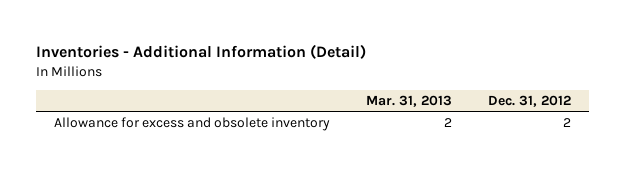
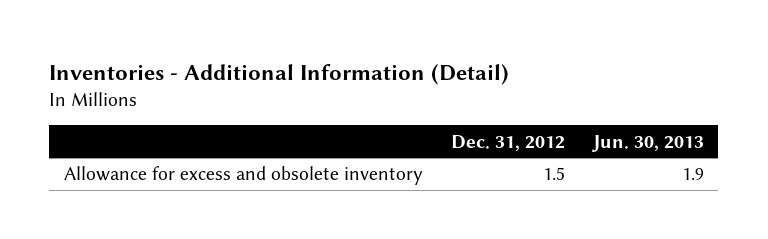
[366,94,453,107] Mar. 31, 2013 -> none
none -> [592,134,705,152] Jun. 30, 2013
[563,118,572,128] 2 -> [542,167,565,181] 1.5

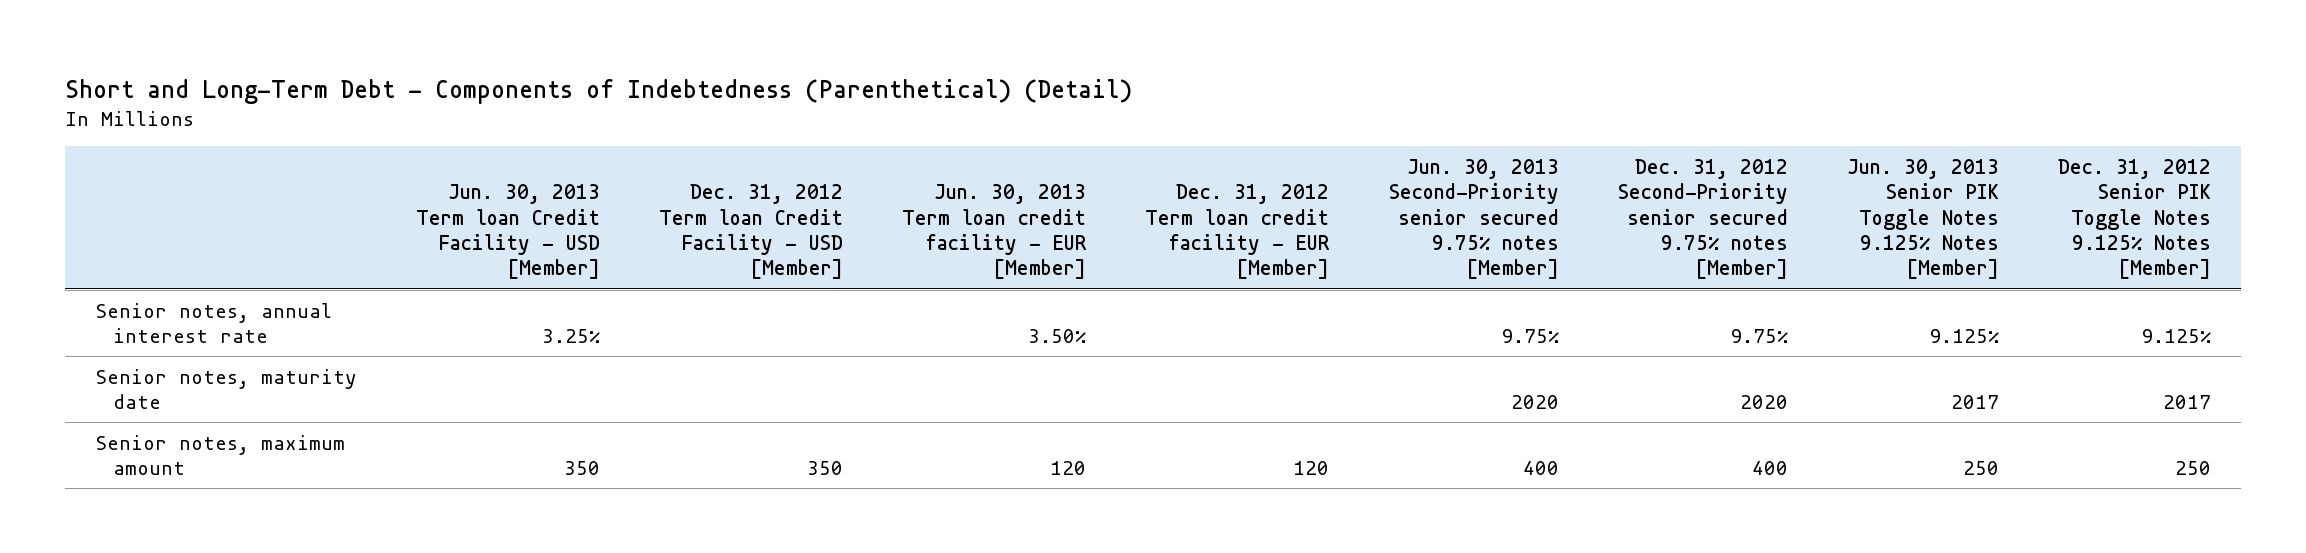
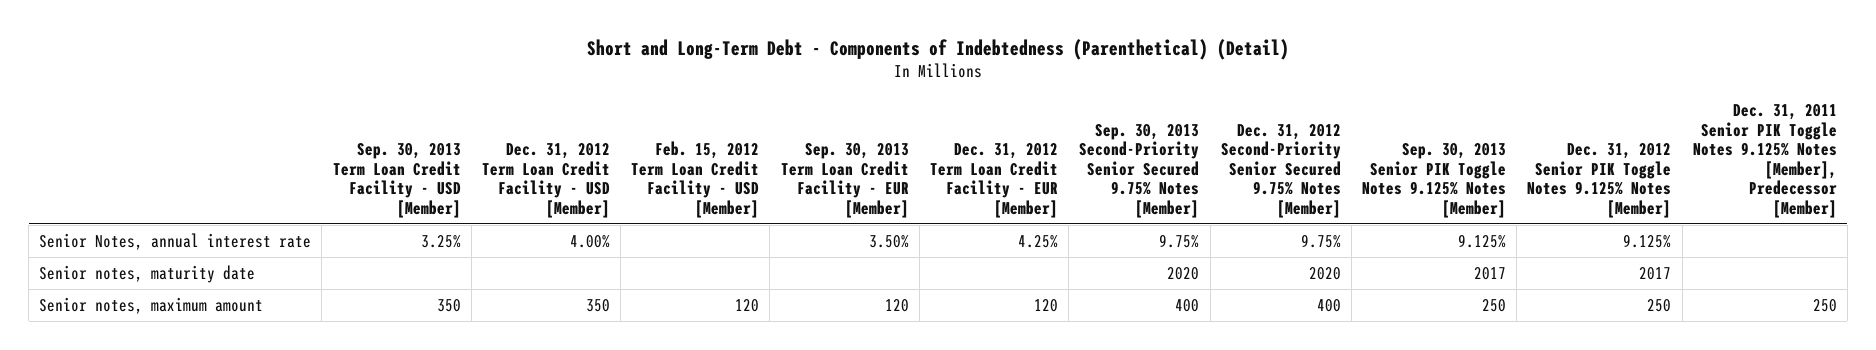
[416,184,601,280] Jun. 30, 2013 Term loan Credit Facility - USD [Member] -> none
[659,184,844,280] Dec. 31, 2012 Term loan Credit Facility - USD [Member] -> none
[902,184,1088,280] Jun. 30, 2013 Term loan credit facility - EUR [Member] -> none
[1145,184,1331,280] Dec. 31, 2012 Term loan credit facility - EUR [Member] -> none
[1388,158,1559,280] Jun. 30, 2013 Second-Priority senior secured 9.75% notes [Member] -> none
[1617,158,1788,280] Dec. 31, 2012 Second-Priority senior secured 9.75% notes [Member] -> none
[1846,158,1999,280] Jun. 30, 2013 Senior PIK Toggle Notes 9.125% Notes [Member] -> none
none -> [332,143,461,218] Sep. 30, 2013 Term Loan Credit Facility - USD [Member]
none -> [481,143,610,218] Dec. 31, 2012 Term Loan Credit Facility - USD [Member]
none -> [631,141,760,218] Feb. 15, 2012 Term Loan Credit Facility - USD [Member]
none -> [780,143,909,218] Sep. 30, 2013 Term Loan Credit Facility - EUR [Member]
none -> [929,143,1058,218] Dec. 31, 2012 Term Loan Credit Facility - EUR [Member]
none -> [1079,123,1200,218] Sep. 30, 2013 Second-Priority Senior Secured 9.75% Notes [Member]
none -> [1220,123,1341,218] Dec. 31, 2012 Second-Priority Senior Secured 9.75% Notes [Member]
none -> [1362,143,1507,218] Sep. 30, 2013 Senior PIK Toggle Notes 9.125% Notes [Member]
none -> [1692,104,1837,218] Dec. 31, 2011 Senior PIK Toggle Notes 9.125% Notes [Member], Predecessor [Member]
[94,302,332,343] Senior notes, annual interest rate -> [39,232,312,250] Senior Notes, annual interest rate

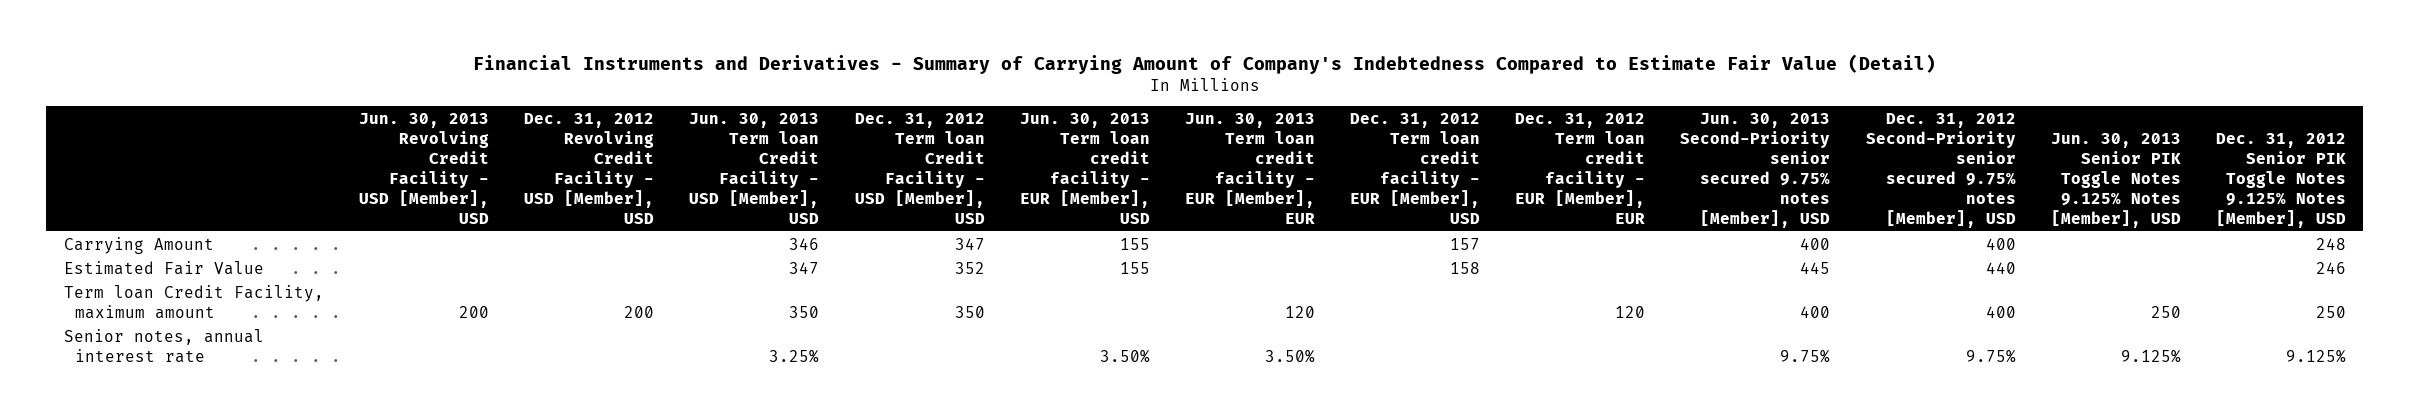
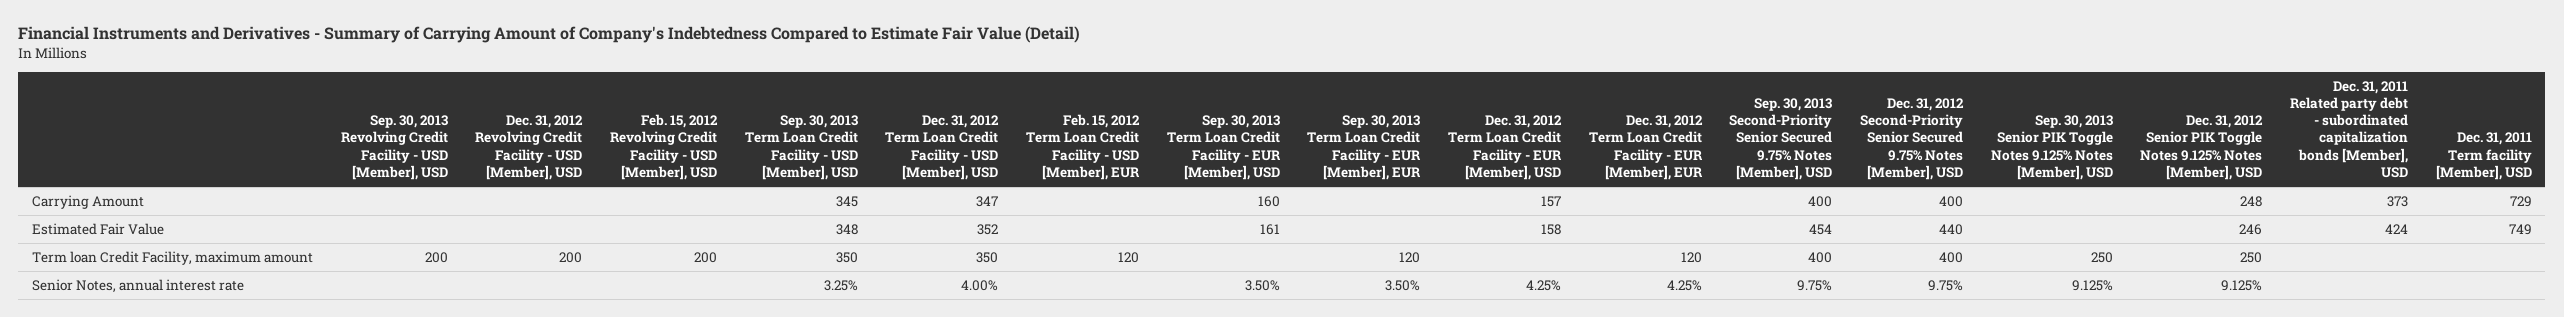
[358,113,489,225] Jun. 30, 2013 Revolving Credit Facility - USD [Member], USD -> none
[689,113,820,225] Jun. 30, 2013 Term loan Credit Facility - USD [Member], USD -> none
[854,113,985,225] Dec. 31, 2012 Term loan Credit Facility - USD [Member], USD -> none
[1019,113,1150,225] Jun. 30, 2013 Term loan credit facility - EUR [Member], USD -> none
[1184,113,1315,225] Jun. 30, 2013 Term loan credit facility - EUR [Member], EUR -> none
[1350,113,1481,225] Dec. 31, 2012 Term loan credit facility - EUR [Member], USD -> none
[1515,113,1646,225] Dec. 31, 2012 Term loan credit facility - EUR [Member], EUR -> none
[1680,113,1831,229] Jun. 30, 2013 Second-Priority senior secured 9.75% notes [Member], USD -> none
[1865,113,2016,229] Dec. 31, 2012 Second-Priority senior secured 9.75% notes [Member], USD -> none
[2050,133,2181,229] Jun. 30, 2013 Senior PIK Toggle Notes 9.125% Notes [Member], USD -> none
none -> [340,115,448,180] Sep. 30, 2013 Revolving Credit Facility - USD [Member], USD
none -> [609,114,718,180] Feb. 15, 2012 Revolving Credit Facility - USD [Member], USD
none -> [744,115,858,180] Sep. 30, 2013 Term Loan Credit Facility - USD [Member], USD
none -> [885,115,1000,180] Dec. 31, 2012 Term Loan Credit Facility - USD [Member], USD
none -> [1025,114,1140,180] Feb. 15, 2012 Term Loan Credit Facility - USD [Member], EUR
none -> [1166,115,1281,180] Sep. 30, 2013 Term Loan Credit Facility - EUR [Member], USD
none -> [1307,115,1422,180] Sep. 30, 2013 Term Loan Credit Facility - EUR [Member], EUR
none -> [1447,115,1562,180] Dec. 31, 2012 Term Loan Credit Facility - EUR [Member], USD
none -> [1588,115,1703,180] Dec. 31, 2012 Term Loan Credit Facility - EUR [Member], EUR
none -> [1729,97,1833,180] Sep. 30, 2013 Second-Priority Senior Secured 9.75% Notes [Member], USD
none -> [1859,97,1964,180] Dec. 31, 2012 Second-Priority Senior Secured 9.75% Notes [Member], USD
none -> [1990,115,2113,180] Sep. 30, 2013 Senior PIK Toggle Notes 9.125% Notes [Member], USD
none -> [2289,80,2408,178] Dec. 31, 2011 Related party debt - subordinated capitalization bonds [Member], USD
none -> [2435,132,2532,180] Dec. 31, 2011 Term facility [Member], USD
[63,328,264,363] Senior notes, annual interest rate -> [31,278,244,293] Senior Notes, annual interest rate

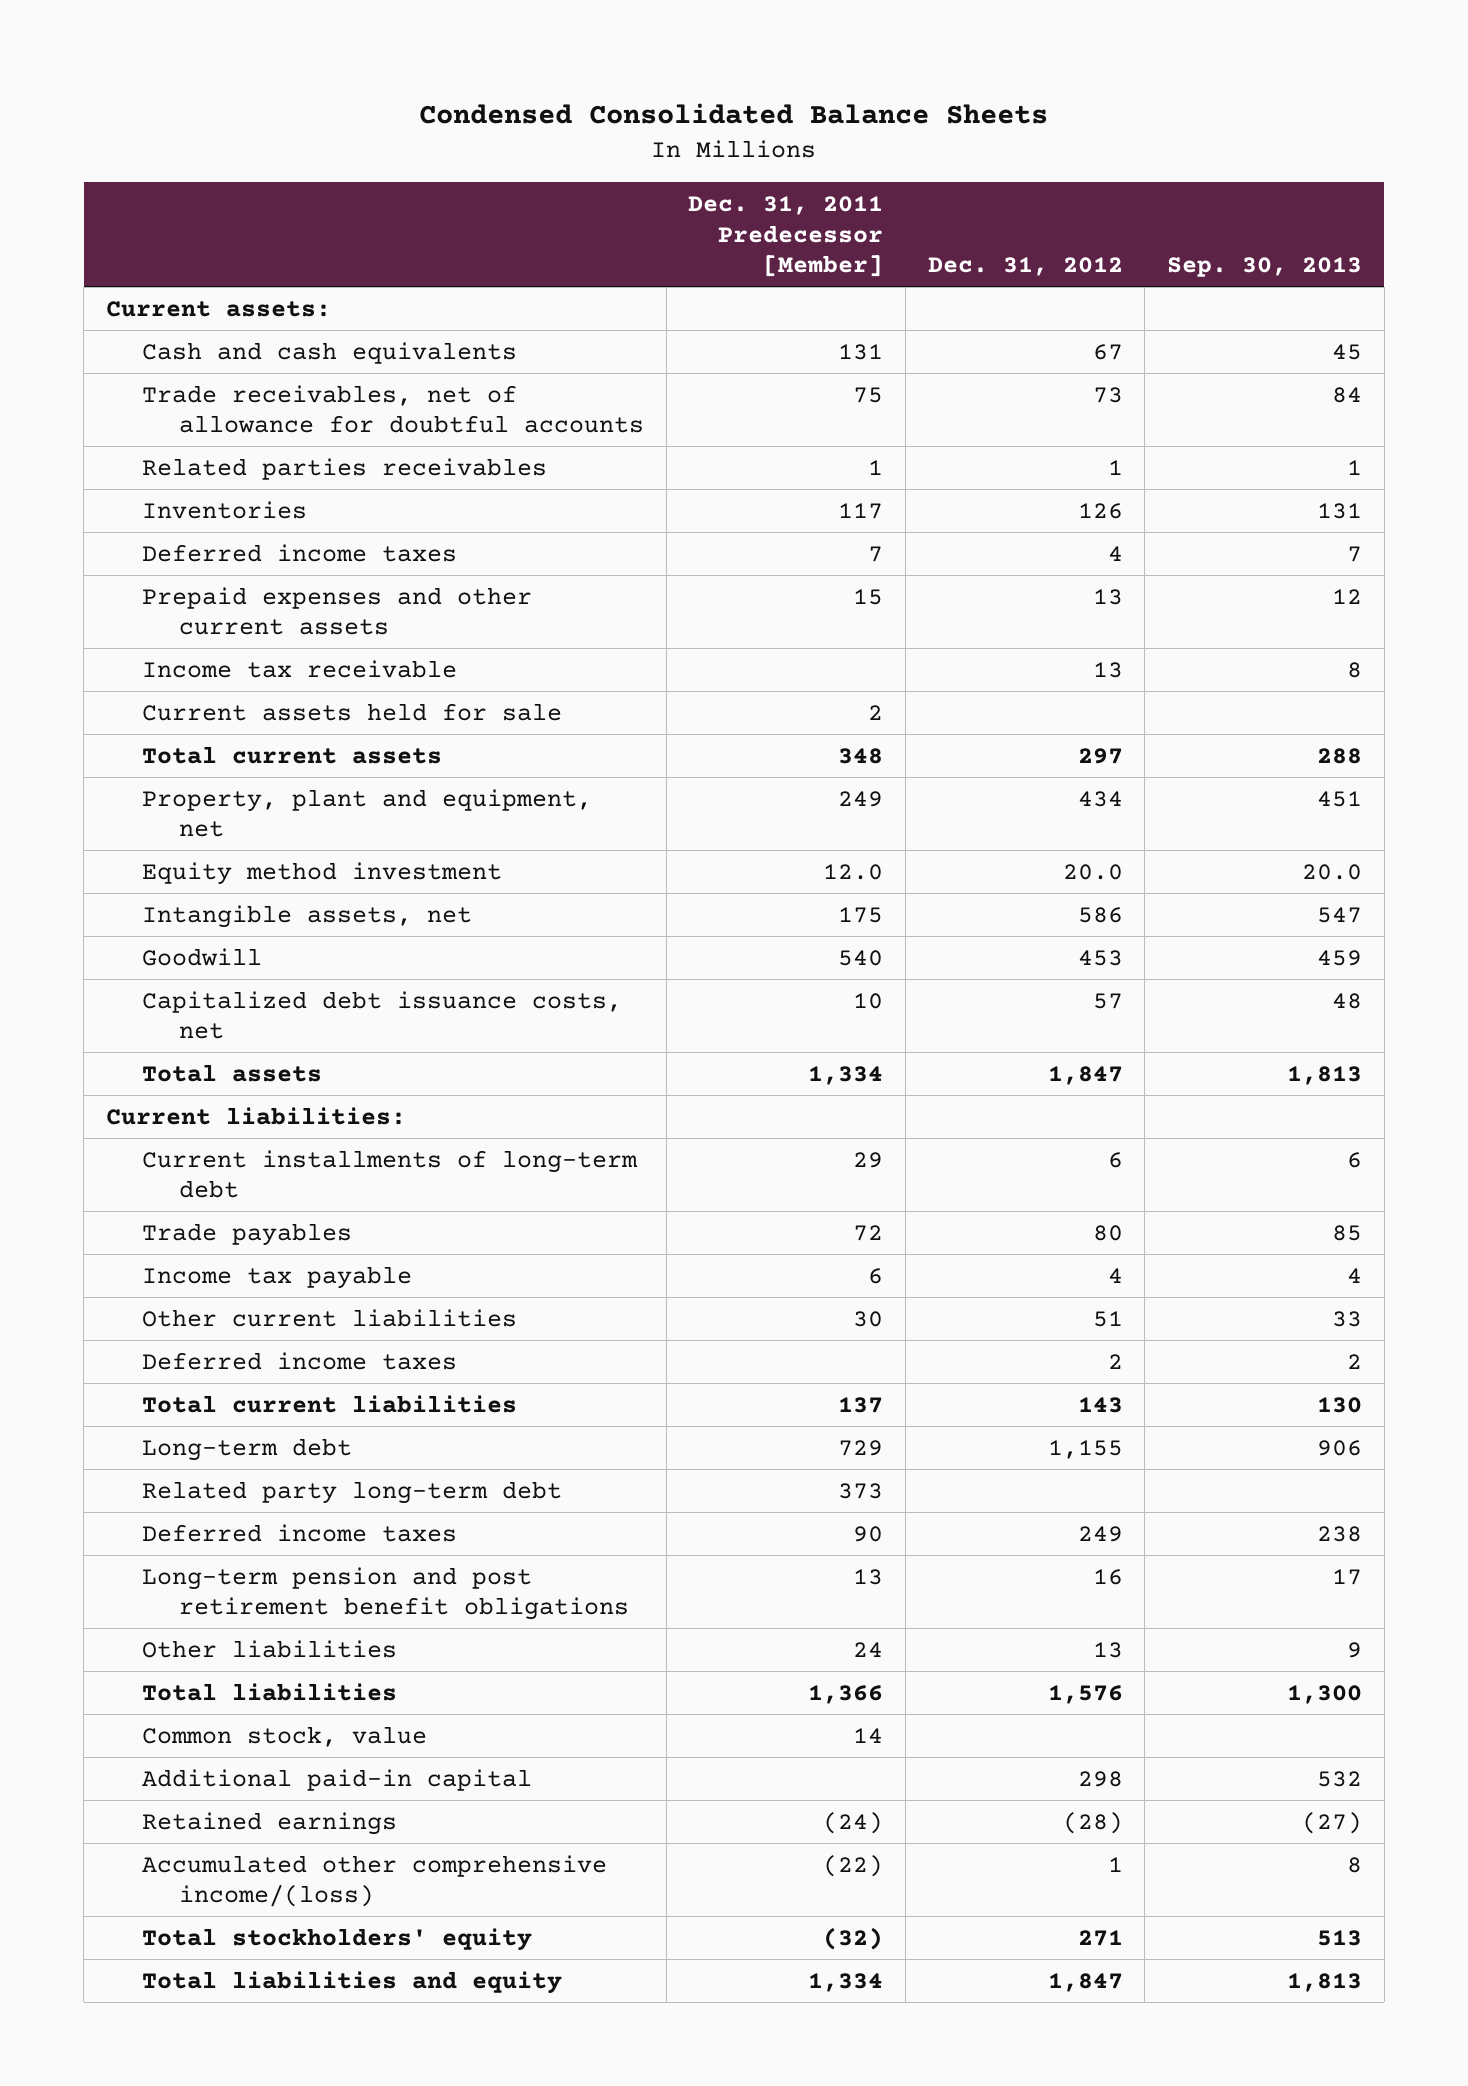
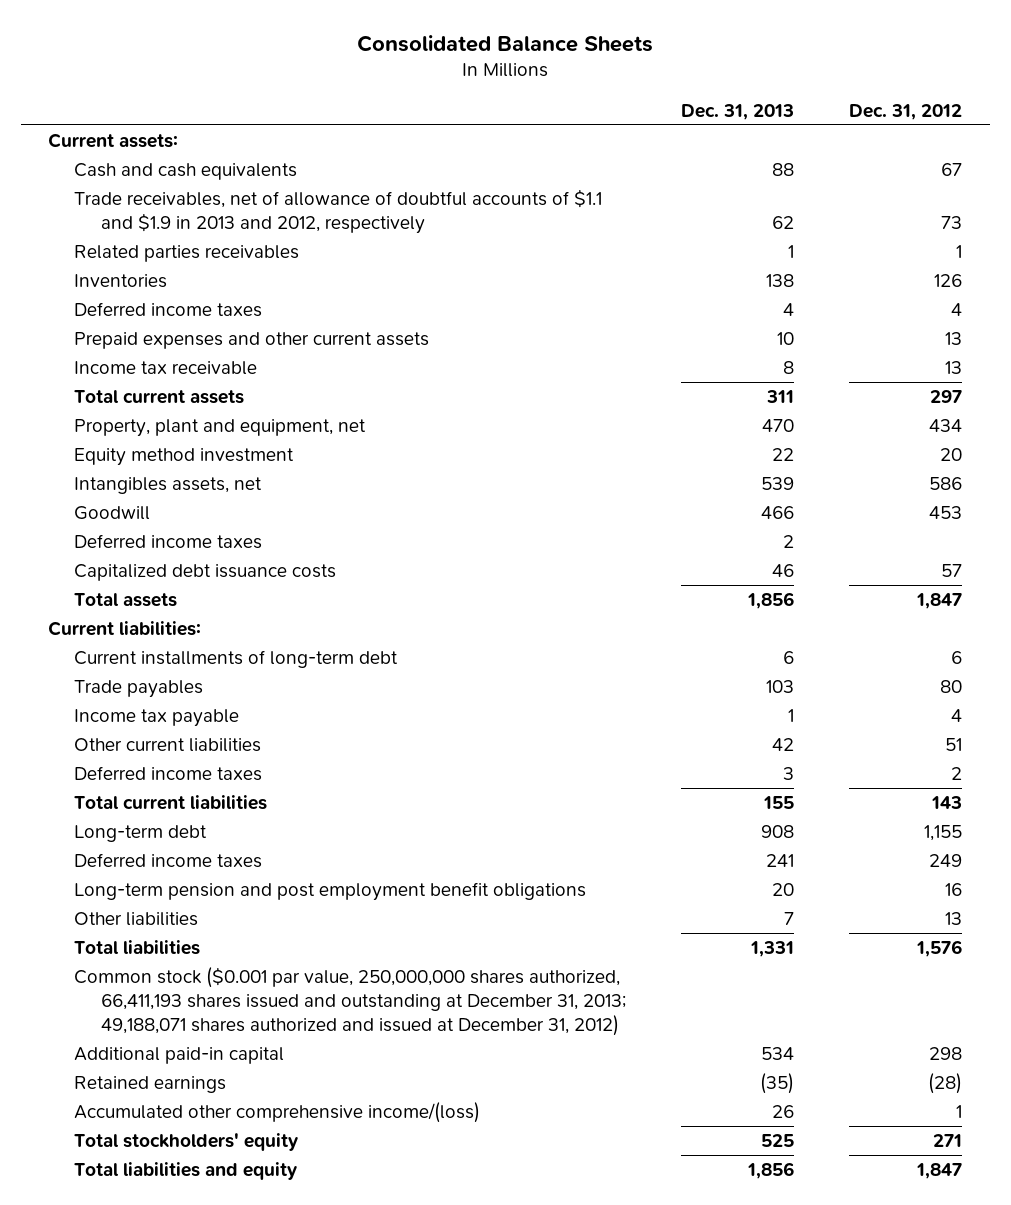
[418,102,1048,124] Condensed Consolidated Balance Sheets -> [357,34,654,52] Consolidated Balance Sheets
[688,195,884,278] Dec. 31, 2011 Predecessor [Member] -> none
[1166,257,1362,278] Sep. 30, 2013 -> none
none -> [680,103,794,120] Dec. 31, 2013
[142,384,644,434] Trade receivables, net of allowance for doubtful accounts -> [74,189,603,234] Trade receivables, net of allowance of doubtful accounts of $1.1 and $1.9 in 2013 and 2012, respectively
[142,702,563,721] Current assets held for sale -> none
[1062,863,1123,880] 20.0 -> [940,448,963,462] 20
[142,904,473,928] Intangible assets, net -> [74,477,263,495] Intangibles assets, net
none -> [74,534,263,550] Deferred income taxes
[142,990,623,1040] Capitalized debt issuance costs, net -> [74,564,337,582] Capitalized debt issuance costs
[142,1480,563,1504] Related party long-term debt -> none
[142,1566,629,1621] Long-term pension and post retirement benefit obligations -> [74,882,587,902] Long-term pension and post employment benefit obligations
[142,1725,428,1747] Common stock, value -> [74,967,626,1036] Common stock ($0.001 par value, 250,000,000 shares authorized, 66,411,193 shares issued and outstanding at December 31, 2013; 49,188,071 shares authorized and issued at December 31, 2012)

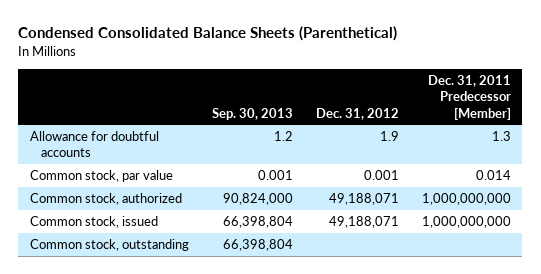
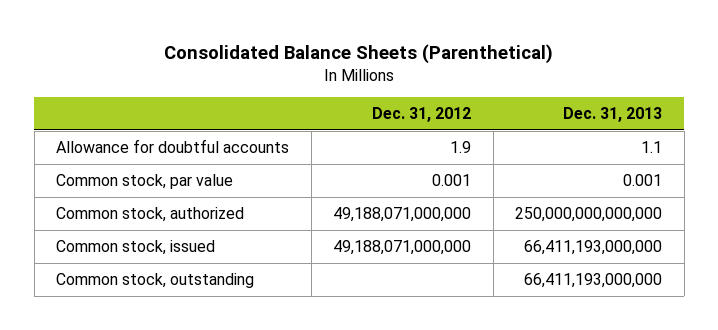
[18,26,398,42] Condensed Consolidated Balance Sheets (Parenthetical) -> [164,44,554,65] Consolidated Balance Sheets (Parenthetical)
[211,107,293,120] Sep. 30, 2013 -> none
[427,75,511,120] Dec. 31, 2011 Predecessor [Member] -> none
none -> [563,107,663,123] Dec. 31, 2013
[328,193,399,206] 49,188,071 -> [333,207,472,223] 49,188,071,000,000
[328,216,399,229] 49,188,071 -> [333,240,472,256] 49,188,071,000,000

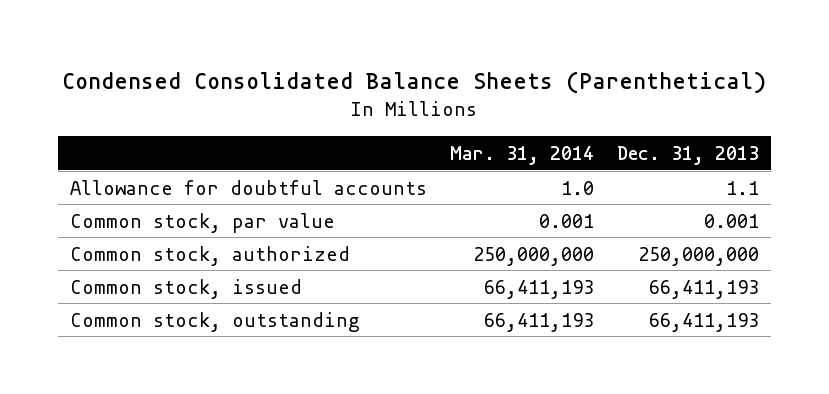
[164,44,554,65] Consolidated Balance Sheets (Parenthetical) -> [62,71,767,95] Condensed Consolidated Balance Sheets (Parenthetical)
[372,107,472,123] Dec. 31, 2012 -> none
none -> [449,146,594,166] Mar. 31, 2014
[515,207,663,223] 250,000,000,000,000 -> [638,246,760,266] 250,000,000
[524,240,663,256] 66,411,193,000,000 -> [649,279,760,299] 66,411,193
[524,273,663,289] 66,411,193,000,000 -> [649,312,760,332] 66,411,193

